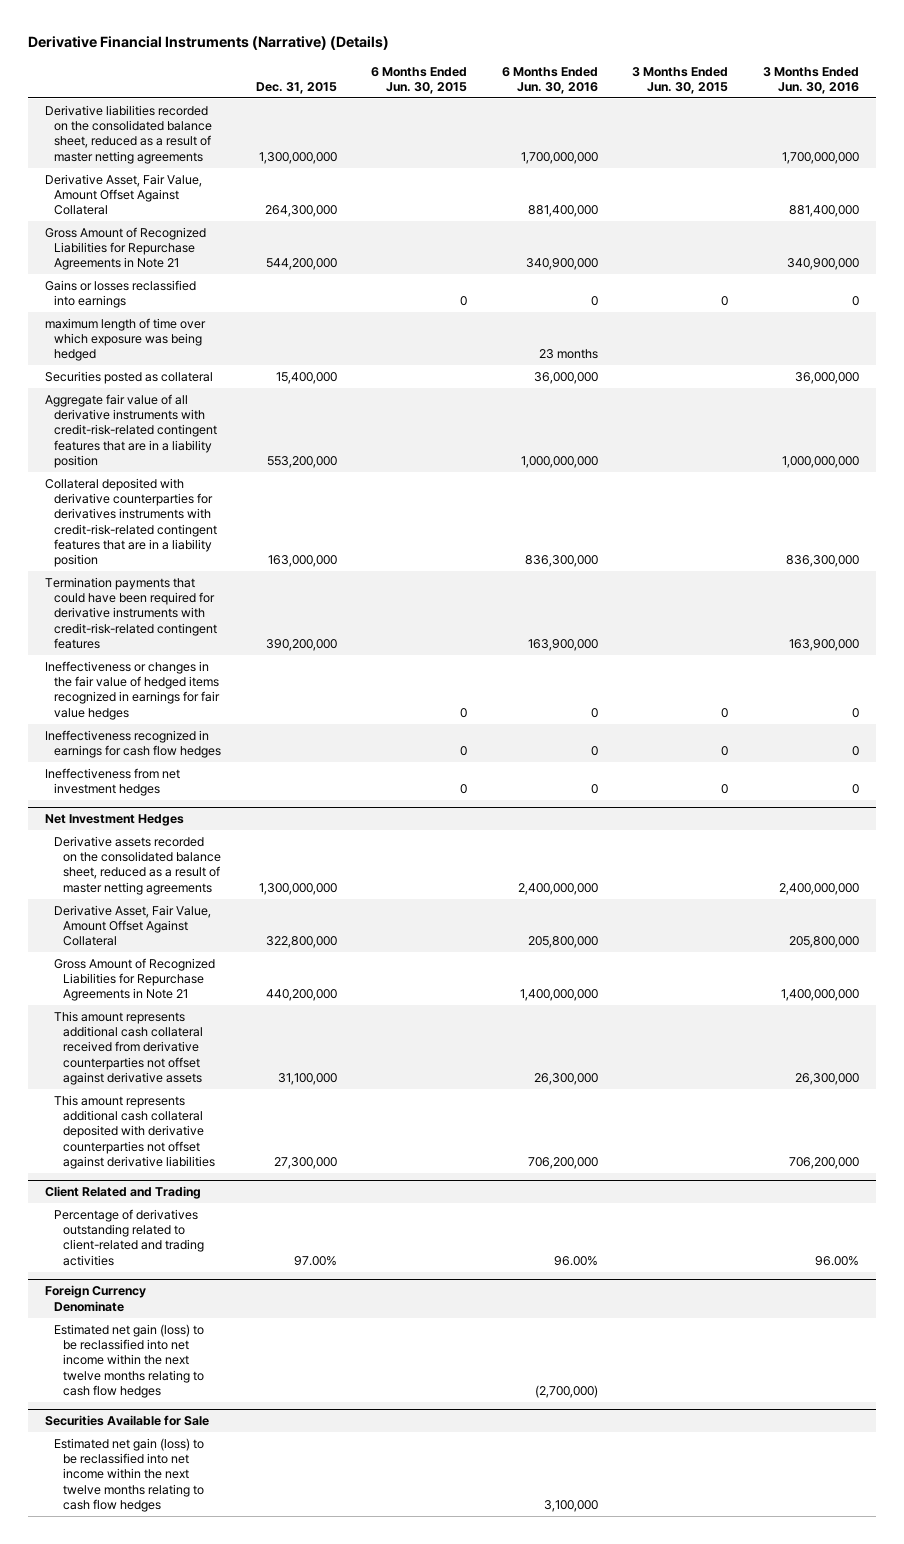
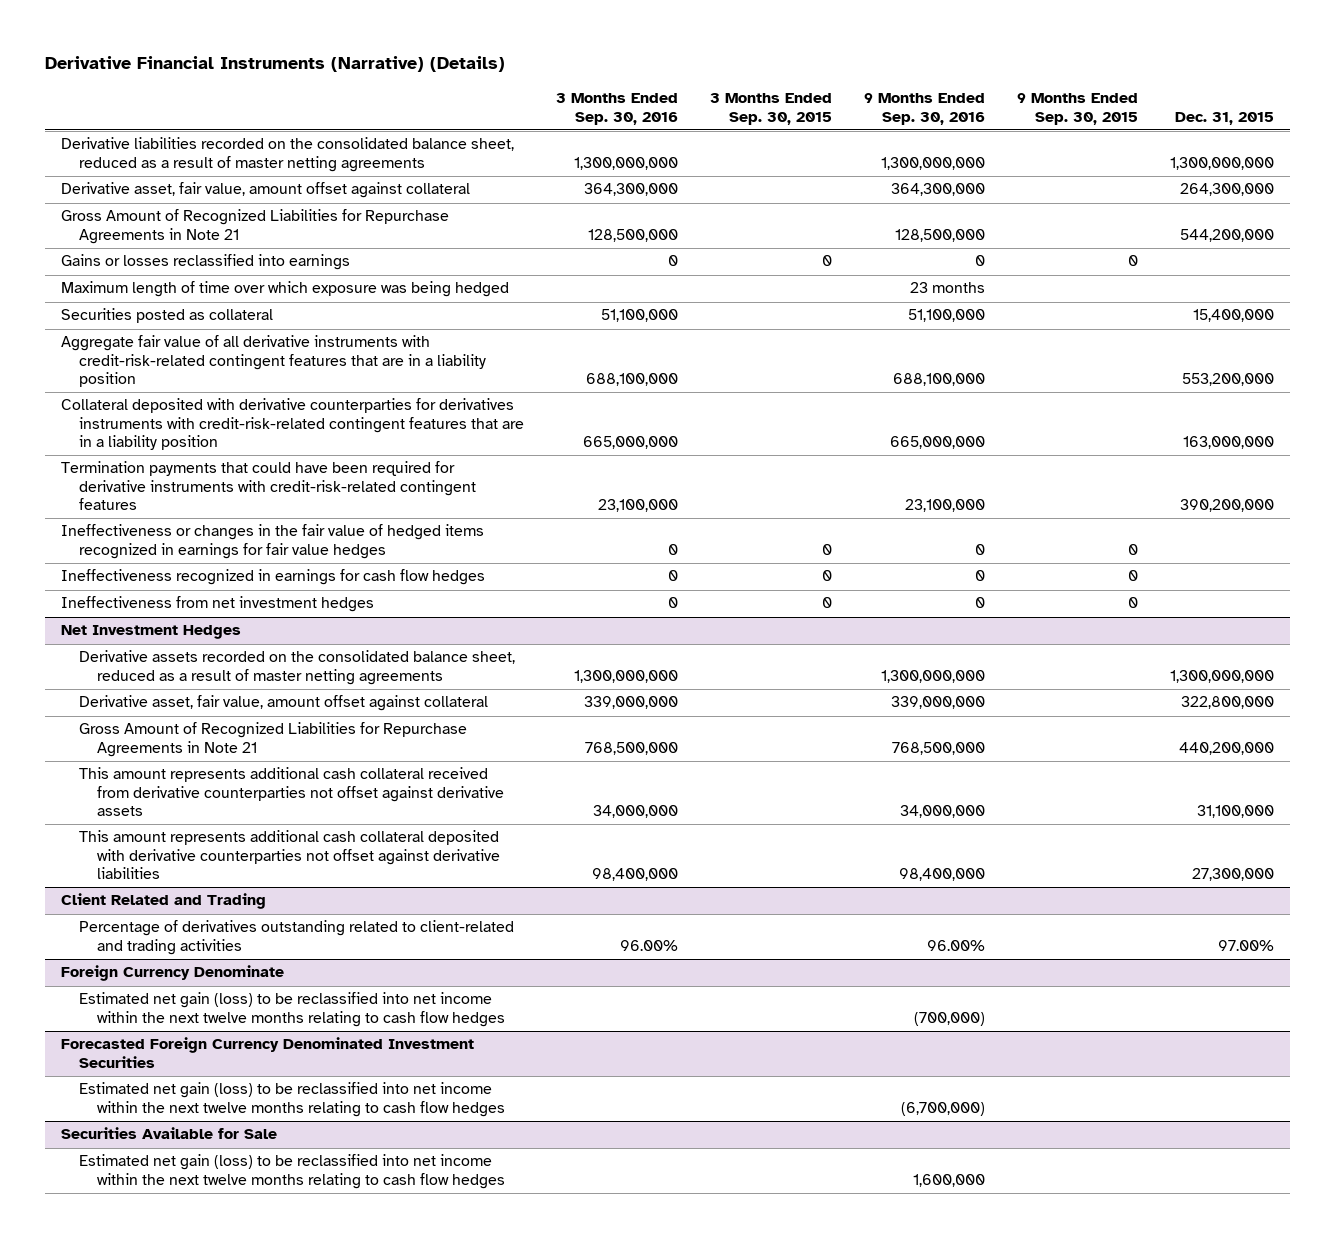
[371,66,468,94] 6 Months Ended Jun. 30, 2015 -> none
[501,66,598,94] 6 Months Ended Jun. 30, 2016 -> none
[632,66,729,94] 3 Months Ended Jun. 30, 2015 -> none
[762,66,859,94] 3 Months Ended Jun. 30, 2016 -> none
none -> [556,93,679,125] 3 Months Ended Sep. 30, 2016
none -> [710,93,833,125] 3 Months Ended Sep. 30, 2015
none -> [864,93,986,125] 9 Months Ended Sep. 30, 2016
none -> [1017,93,1139,125] 9 Months Ended Sep. 30, 2015
[44,173,202,216] Derivative Asset, Fair Value, Amount Offset Against Collateral -> [61,182,471,199] Derivative asset, fair value, amount offset against collateral
[44,317,206,362] maximum length of time over which exposure was being hedged -> [61,281,510,298] Maximum length of time over which exposure was being hedged
[54,904,212,947] Derivative Asset, Fair Value, Amount Offset Against Collateral -> [78,695,488,712] Derivative asset, fair value, amount offset against collateral
none -> [61,1037,475,1068] Forecasted Foreign Currency Denominated Investment Securities
none -> [78,1082,505,1117] Estimated net gain (loss) to be reclassified into net income within the next twelve months relating to cash flow hedges

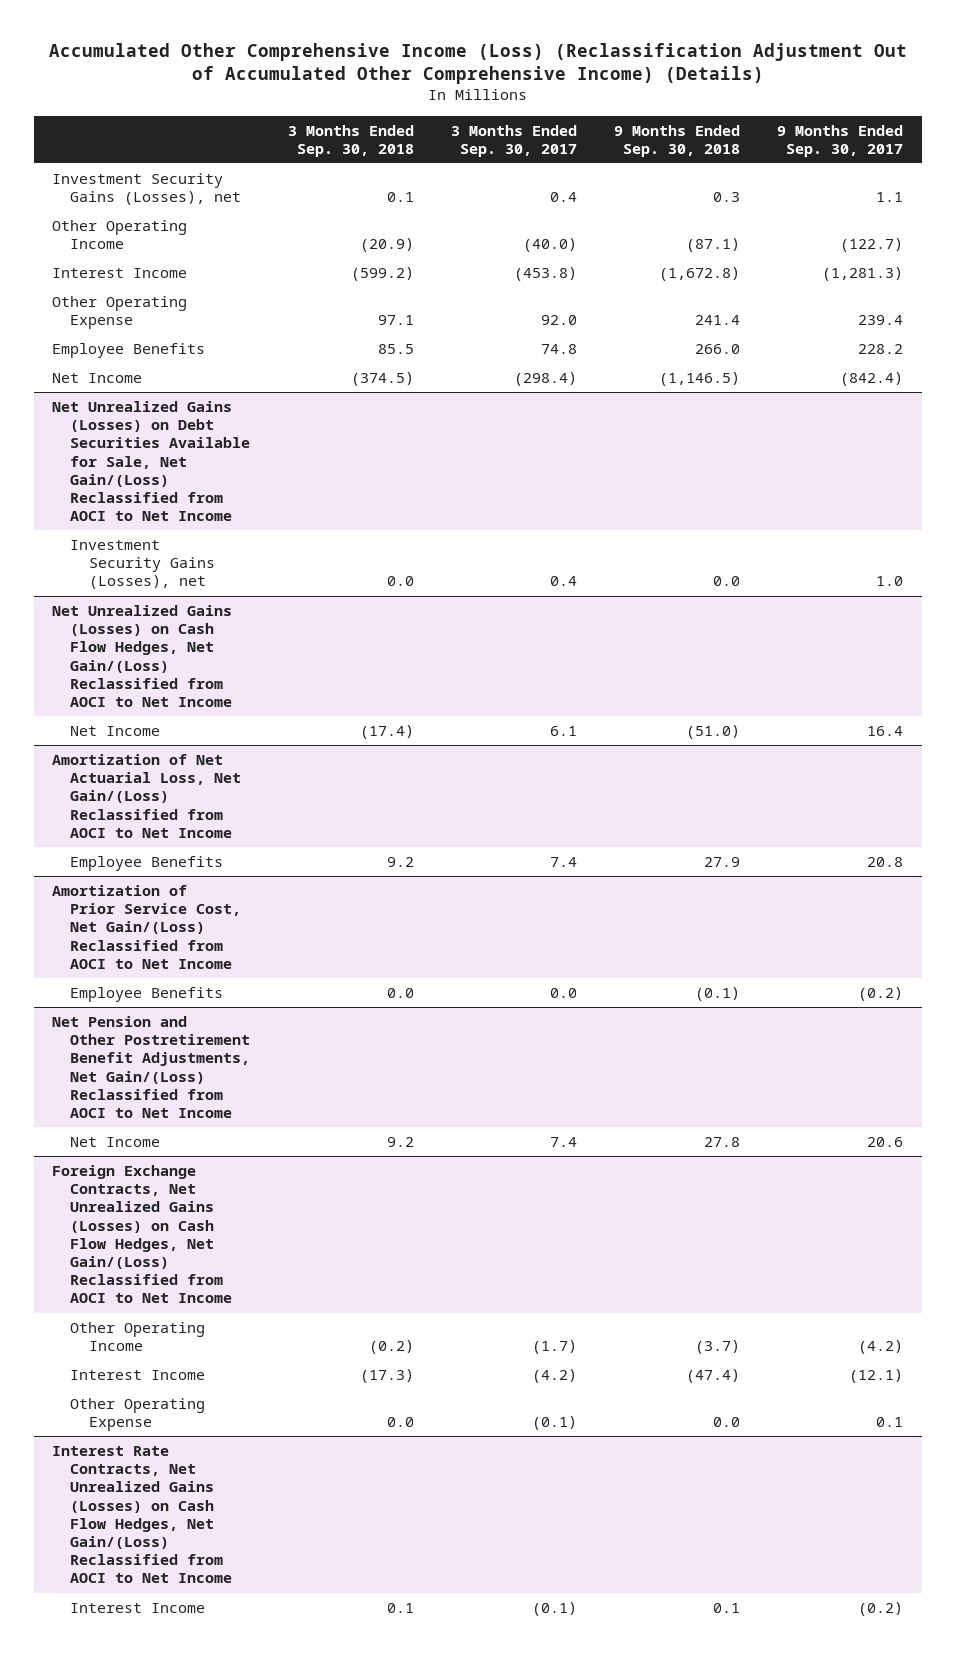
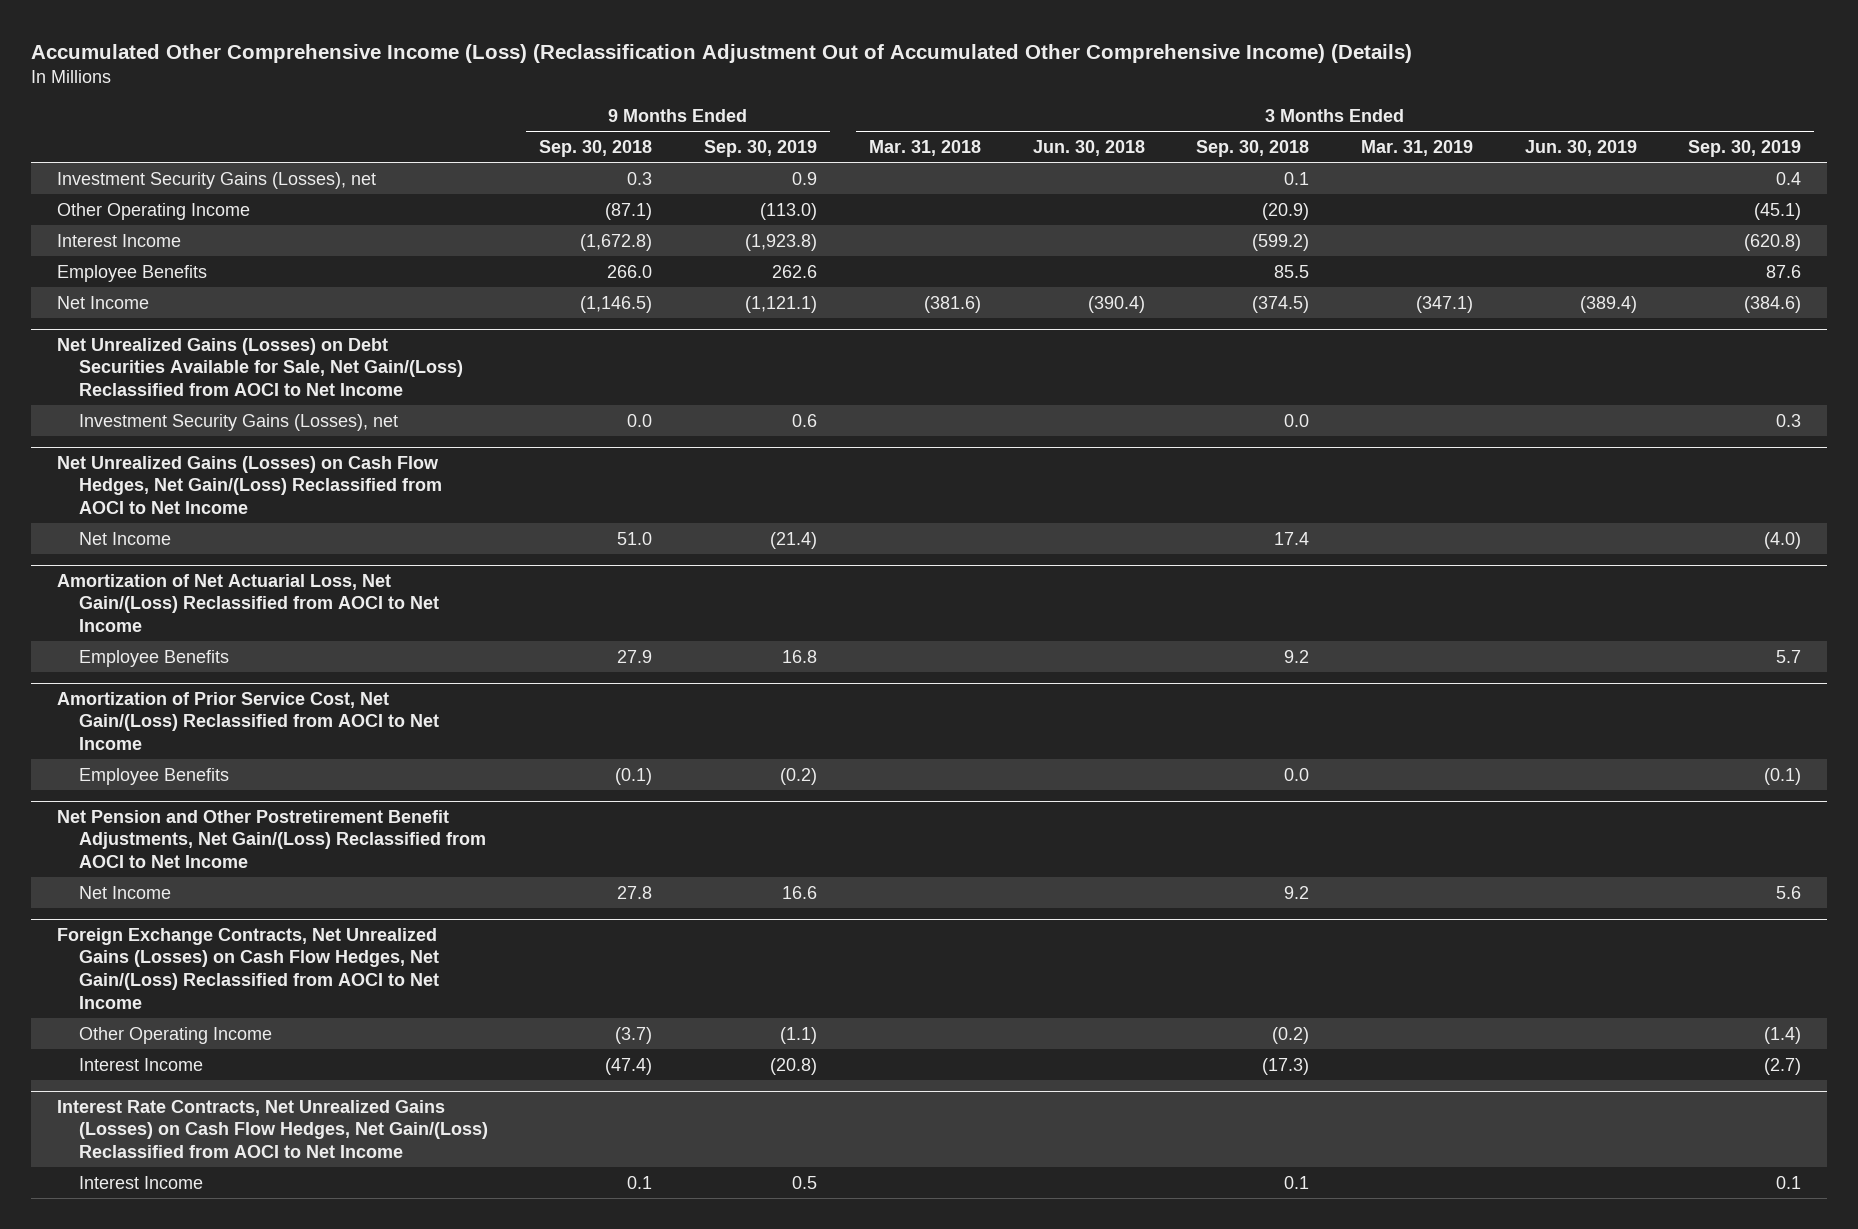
[450,124,577,157] 3 Months Ended Sep. 30, 2017 -> none
[776,124,903,157] 9 Months Ended Sep. 30, 2017 -> none
none -> [704,139,818,157] Sep. 30, 2019
none -> [868,139,981,156] Mar. 31, 2018
none -> [1032,139,1145,156] Jun. 30, 2018
none -> [1361,139,1474,156] Mar. 31, 2019
none -> [1524,139,1637,156] Jun. 30, 2019
none -> [1688,139,1802,157] Sep. 30, 2019
[52,295,188,330] Other Operating Expense -> none
[359,724,414,739] (17.4) -> [1274,531,1310,545] 17.4
[685,724,740,739] (51.0) -> [617,531,653,545] 51.0
[70,1397,206,1432] Other Operating Expense -> none

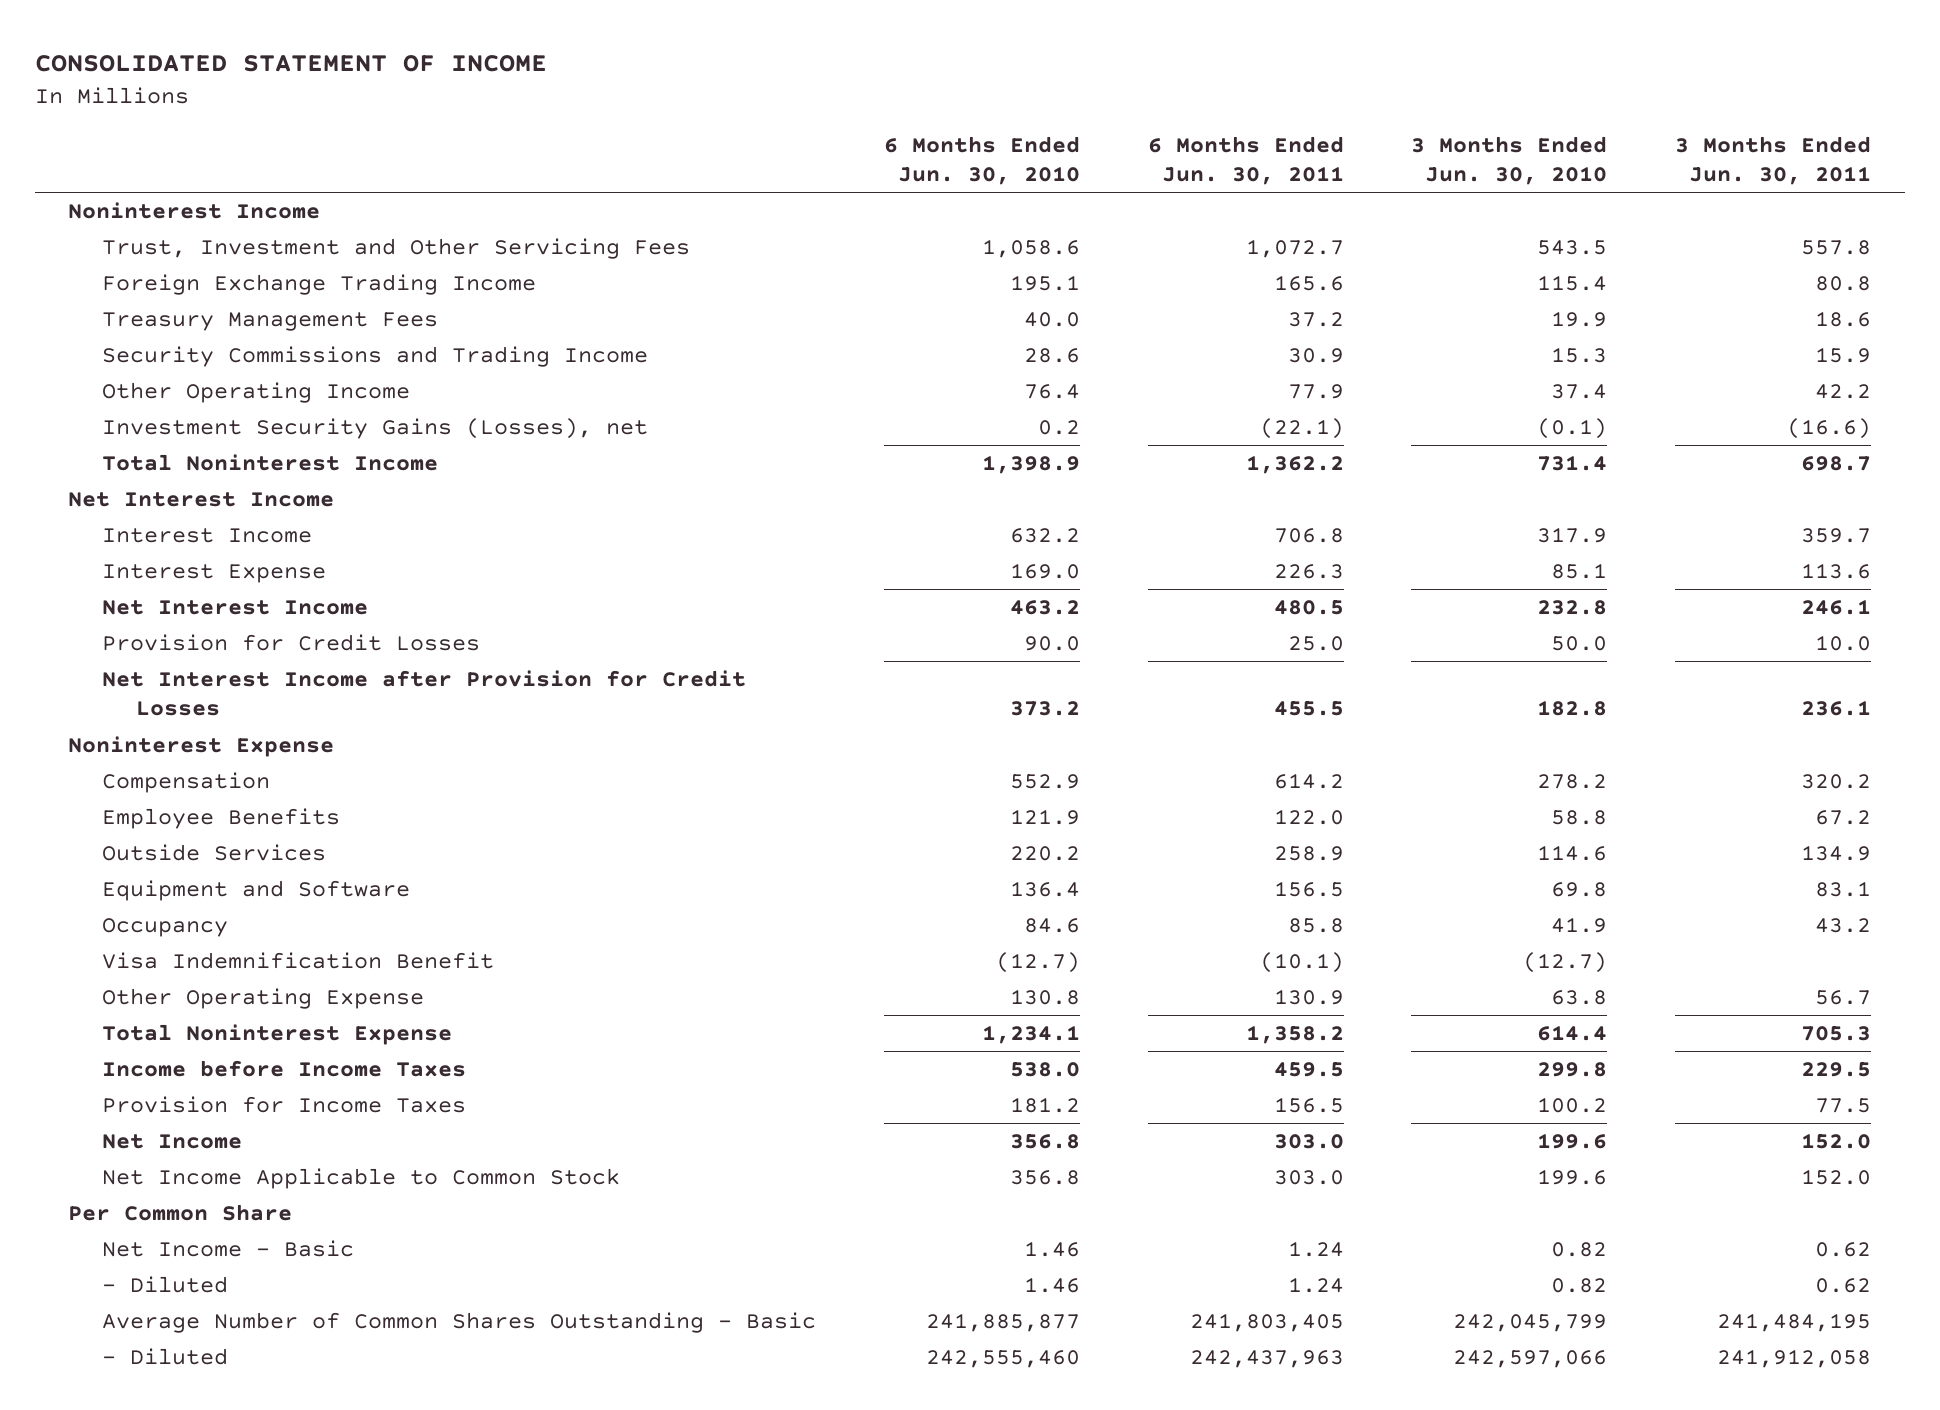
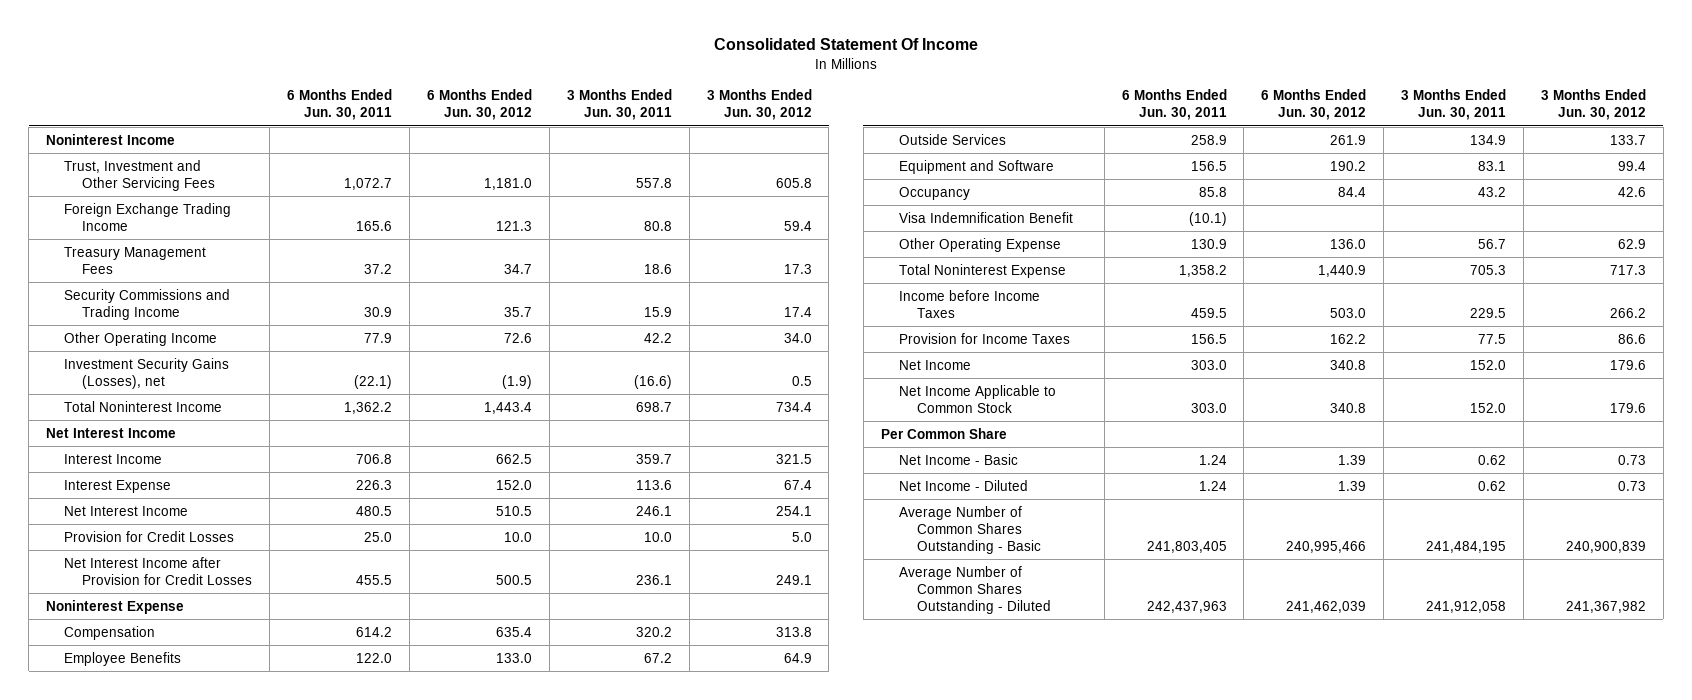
[34,55,547,73] CONSOLIDATED STATEMENT OF INCOME -> [714,38,979,51] Consolidated Statement Of Income
[883,135,1080,185] 6 Months Ended Jun. 30, 2010 -> none
[1411,135,1608,185] 3 Months Ended Jun. 30, 2010 -> none
none -> [426,89,532,121] 6 Months Ended Jun. 30, 2012
none -> [706,89,812,121] 3 Months Ended Jun. 30, 2012
[102,1276,229,1294] - Diluted -> [898,479,1028,491] Net Income - Diluted
[102,1348,229,1366] - Diluted -> [898,565,1051,614] Average Number of Common Shares Outstanding - Diluted

